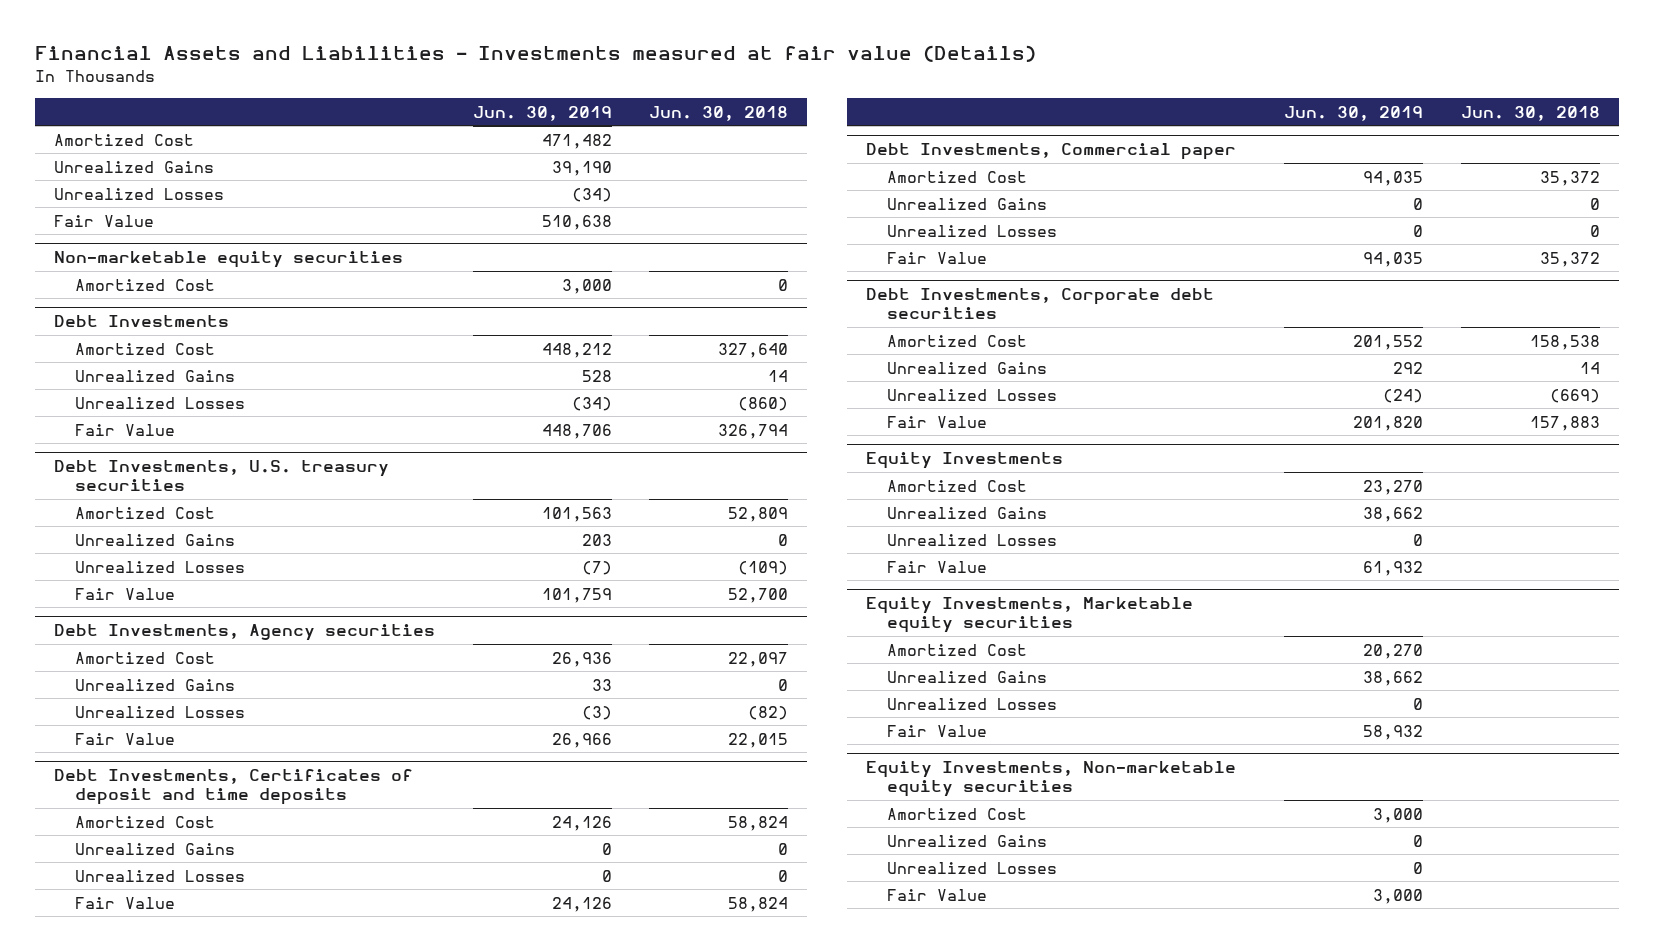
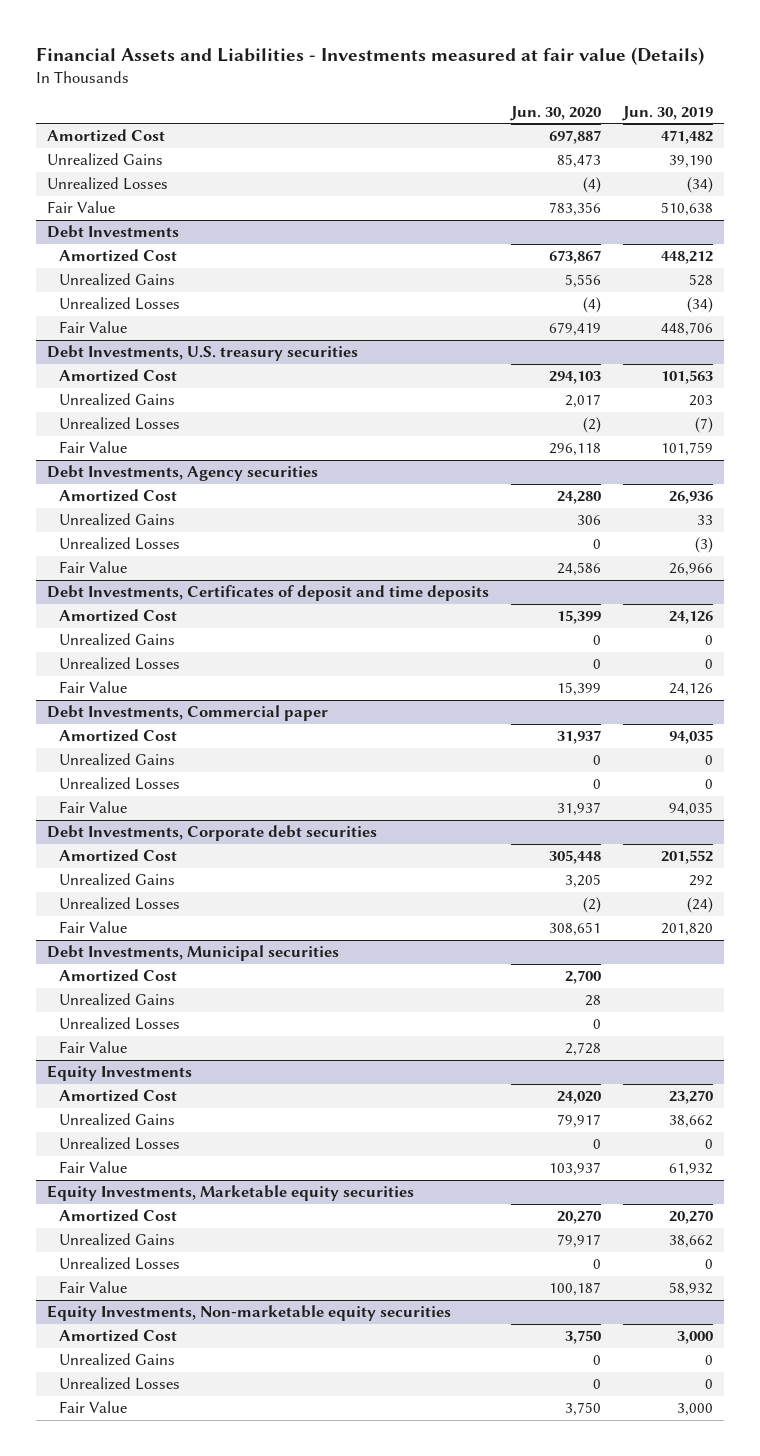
[649,105,789,121] Jun. 30, 2018 -> none
none -> [510,105,602,121] Jun. 30, 2020
[54,251,404,269] Non-marketable equity securities -> none
[74,278,215,291] Amortized Cost -> none
none -> [46,945,339,962] Debt Investments, Municipal securities
none -> [58,969,177,983] Amortized Cost
none -> [58,993,175,1007] Unrealized Gains
none -> [58,1017,180,1031] Unrealized Losses
none -> [58,1041,127,1054] Fair Value

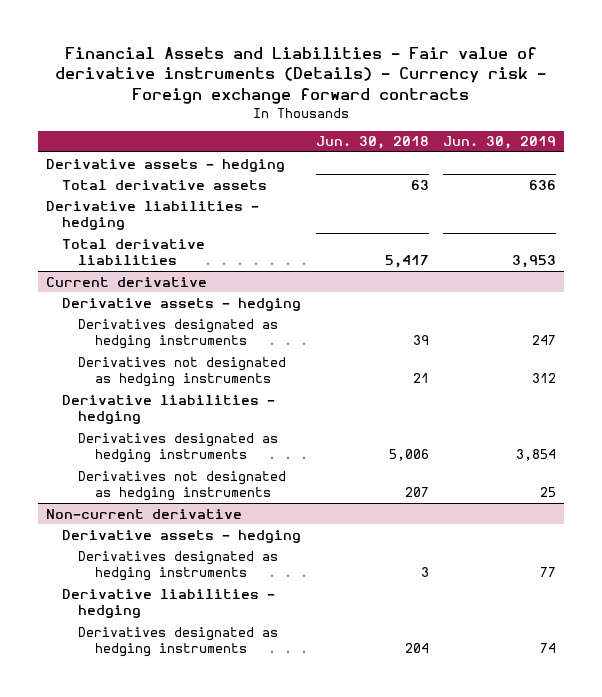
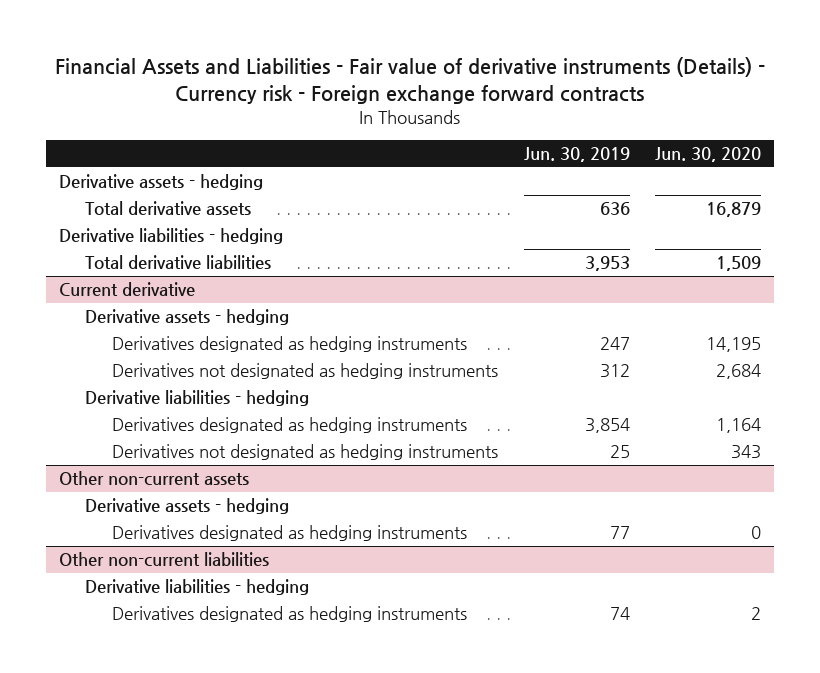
[315,136,429,150] Jun. 30, 2018 -> none
none -> [655,147,762,163] Jun. 30, 2020
[45,508,242,519] Non-current derivative -> [58,471,249,487] Other non-current assets
none -> [58,552,269,568] Other non-current liabilities

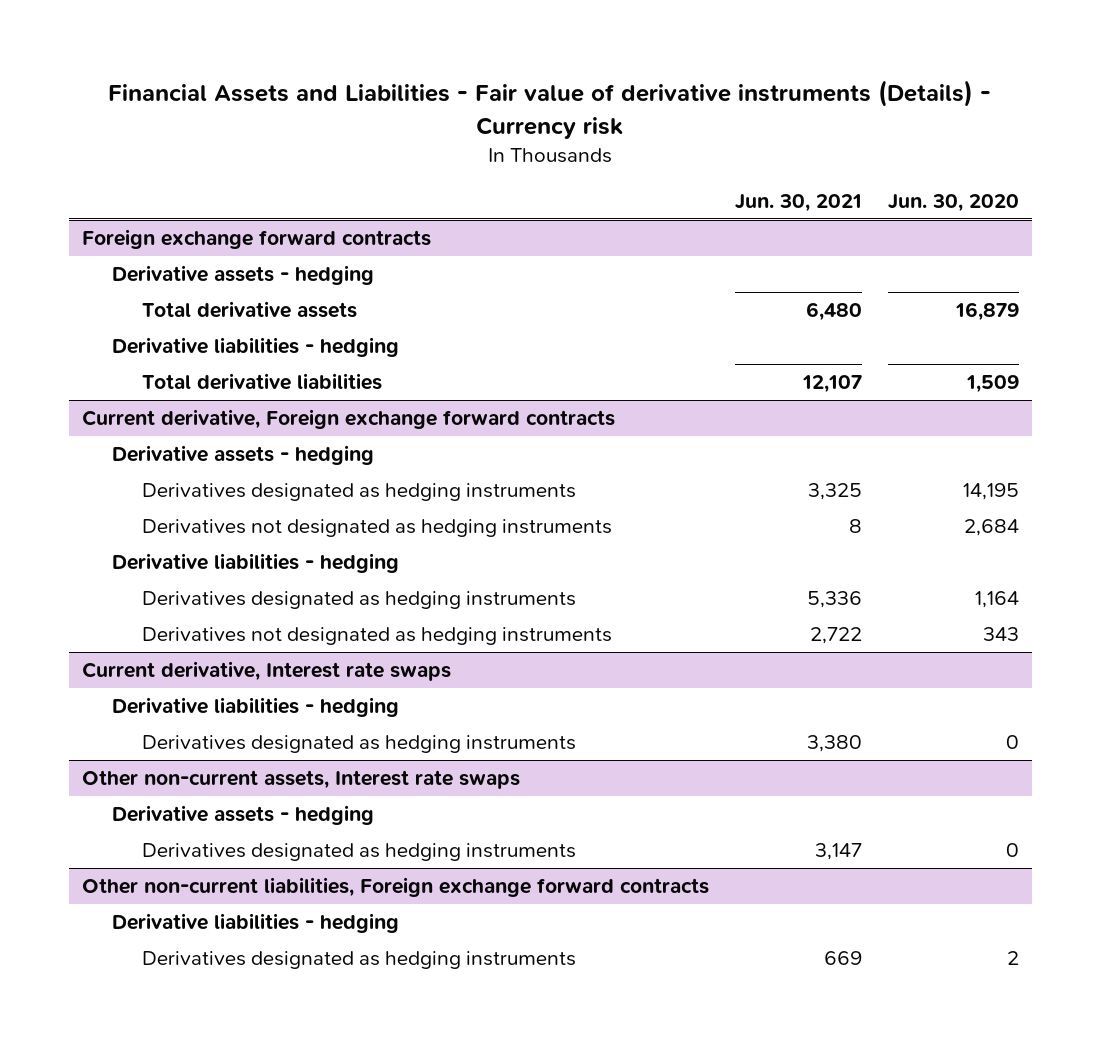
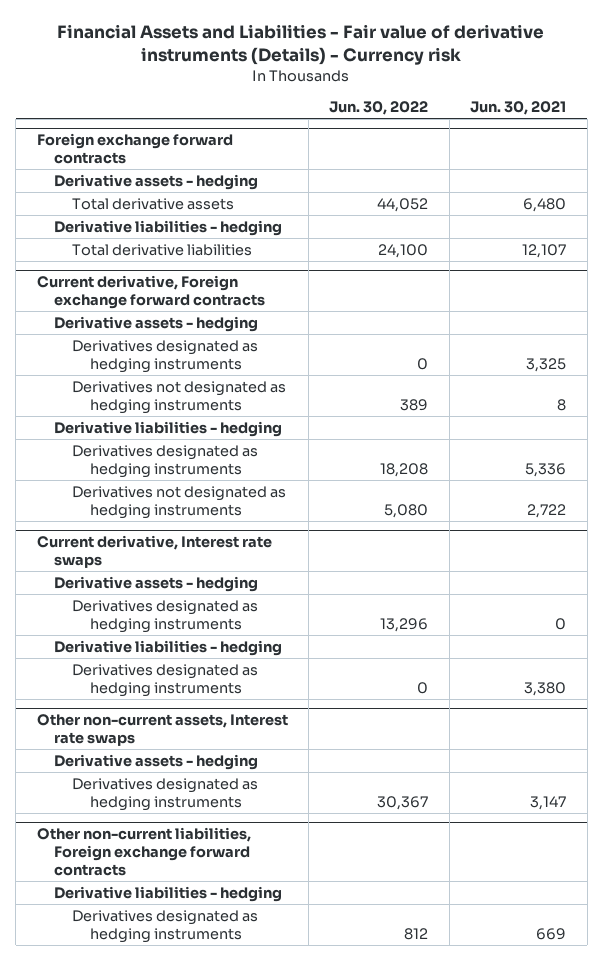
[888,193,1020,212] Jun. 30, 2020 -> none
none -> [329,101,429,116] Jun. 30, 2022
none -> [54,575,259,592] Derivative assets - hedging
none -> [71,599,258,633] Derivatives designated as hedging instruments

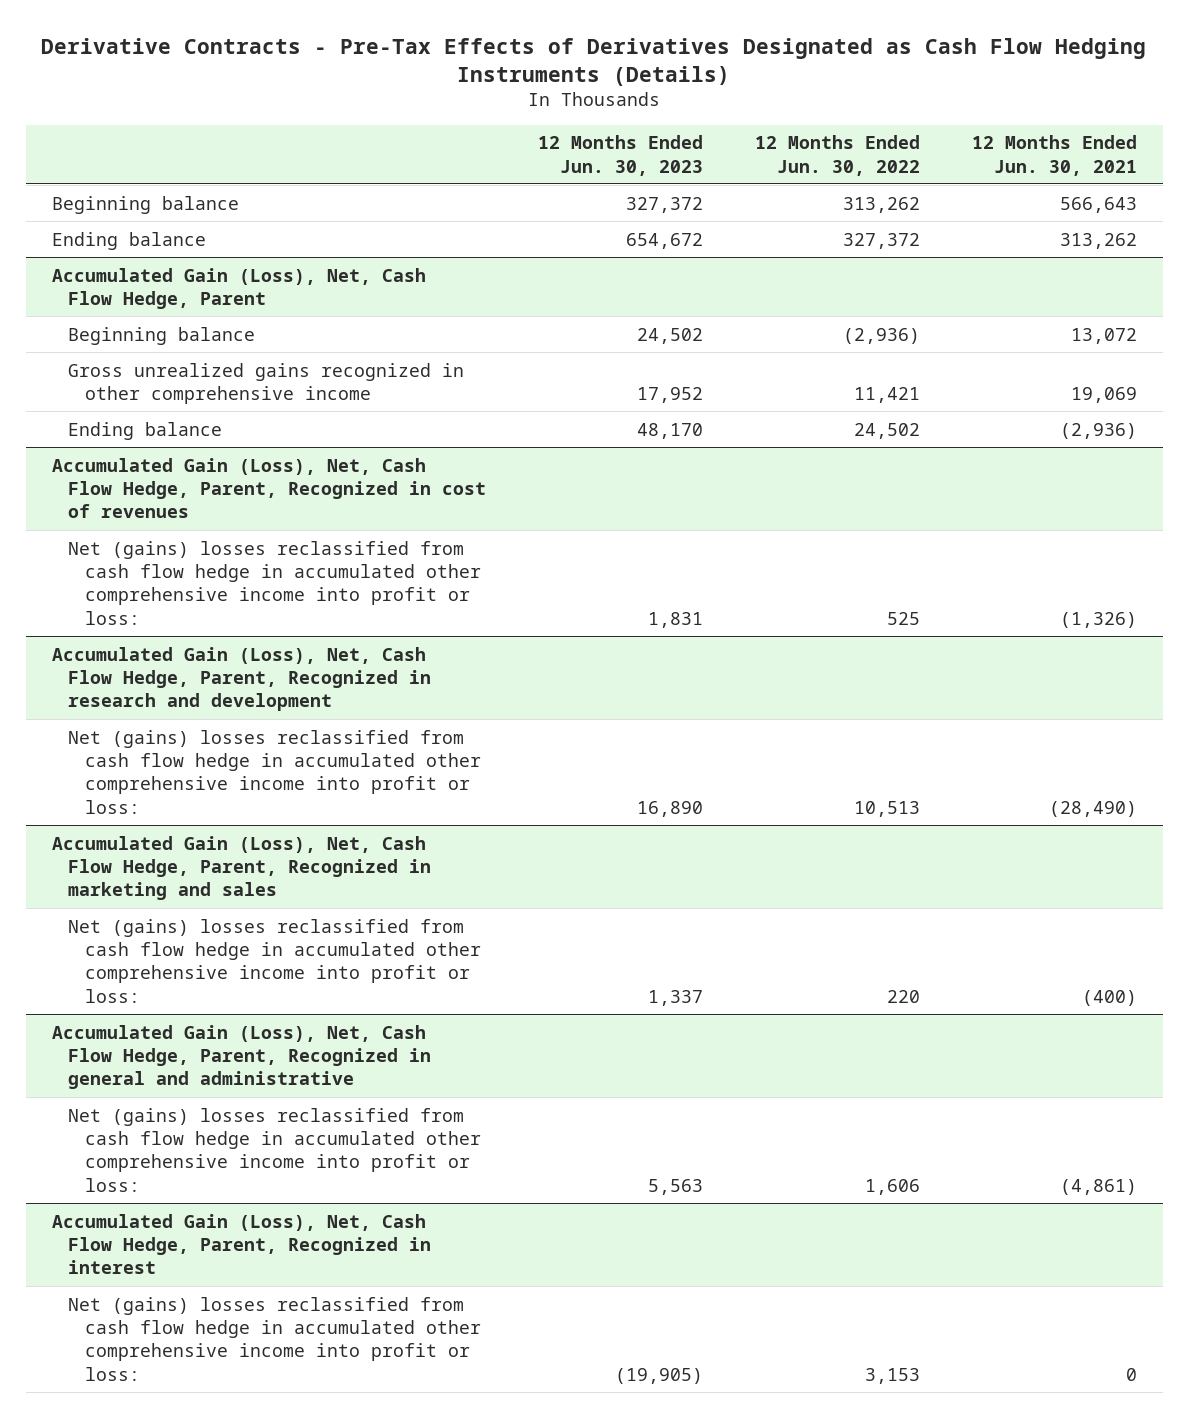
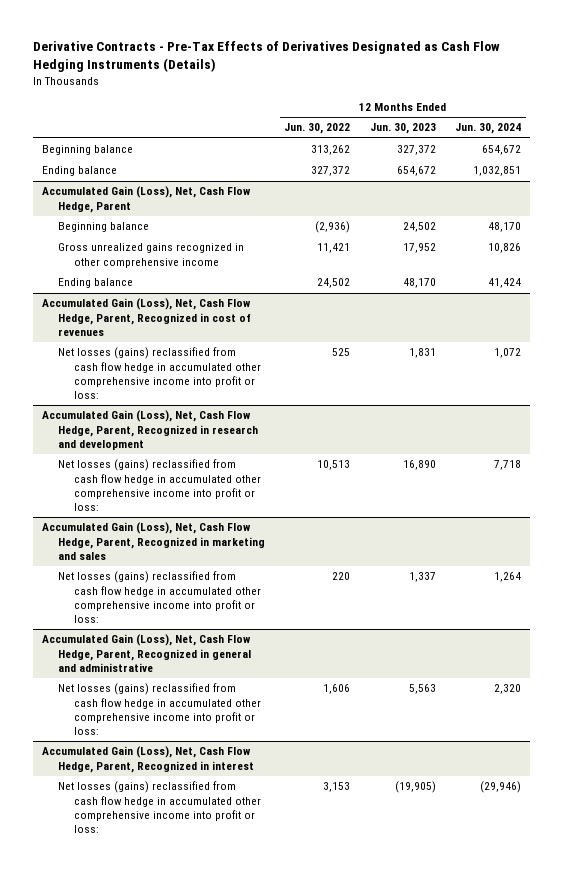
[971,135,1137,176] 12 Months Ended Jun. 30, 2021 -> none
none -> [454,123,521,135] Jun. 30, 2024
[68,540,481,625] Net (gains) losses reclassified from cash flow hedge in accumulated other comprehensive income into profit or loss: -> [58,347,262,399] Net losses (gains) reclassified from cash flow hedge in accumulated other comprehensive income into profit or loss:
[68,729,481,814] Net (gains) losses reclassified from cash flow hedge in accumulated other comprehensive income into profit or loss: -> [58,459,262,511] Net losses (gains) reclassified from cash flow hedge in accumulated other comprehensive income into profit or loss:
[68,918,481,1003] Net (gains) losses reclassified from cash flow hedge in accumulated other comprehensive income into profit or loss: -> [58,571,262,623] Net losses (gains) reclassified from cash flow hedge in accumulated other comprehensive income into profit or loss:
[68,1107,481,1192] Net (gains) losses reclassified from cash flow hedge in accumulated other comprehensive income into profit or loss: -> [58,683,262,735] Net losses (gains) reclassified from cash flow hedge in accumulated other comprehensive income into profit or loss:
[68,1296,481,1381] Net (gains) losses reclassified from cash flow hedge in accumulated other comprehensive income into profit or loss: -> [58,781,262,833] Net losses (gains) reclassified from cash flow hedge in accumulated other comprehensive income into profit or loss:

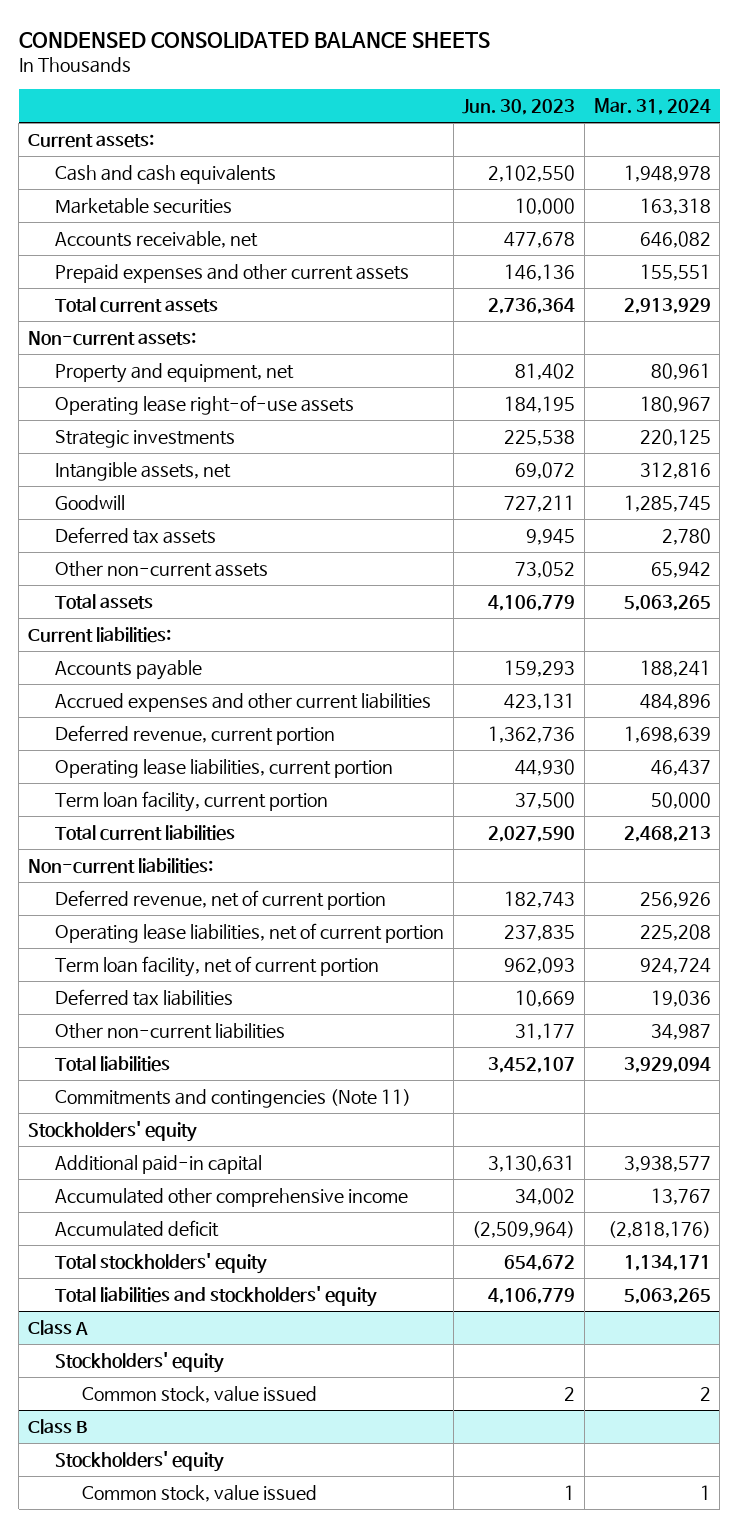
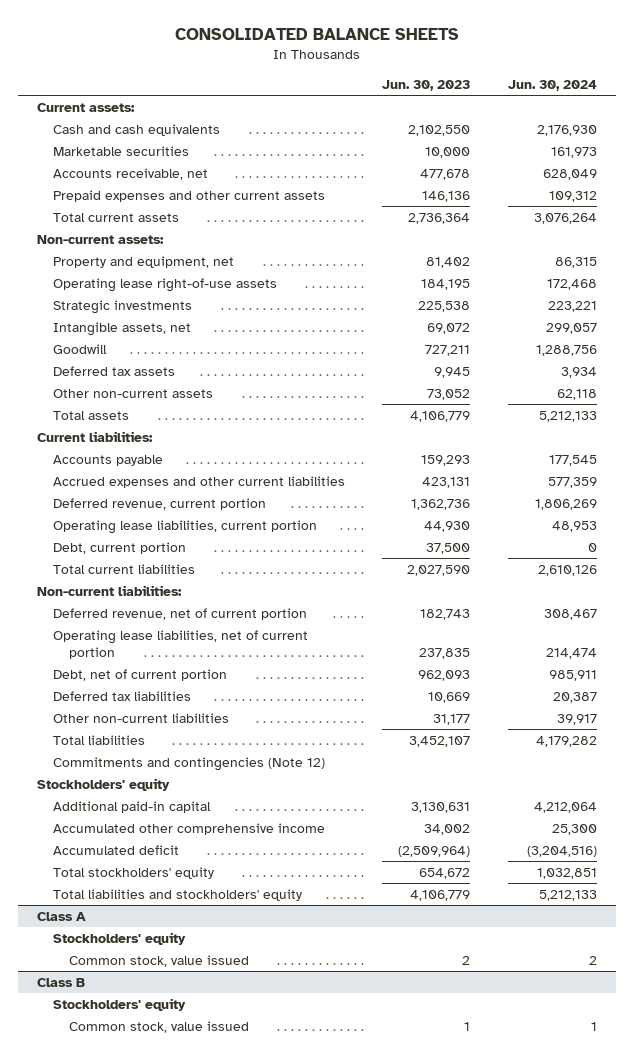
[18,31,490,48] CONDENSED CONSOLIDATED BALANCE SHEETS -> [174,27,459,40] CONSOLIDATED BALANCE SHEETS
[593,98,711,116] Mar. 31, 2024 -> none
none -> [507,79,597,91] Jun. 30, 2024
[55,791,329,813] Term loan facility, current portion -> [52,541,186,554] Debt, current portion
[55,956,380,978] Term loan facility, net of current portion -> [52,668,227,681] Debt, net of current portion
[55,1089,412,1109] Commitments and contingencies (Note 11) -> [52,756,325,771] Commitments and contingencies (Note 12)

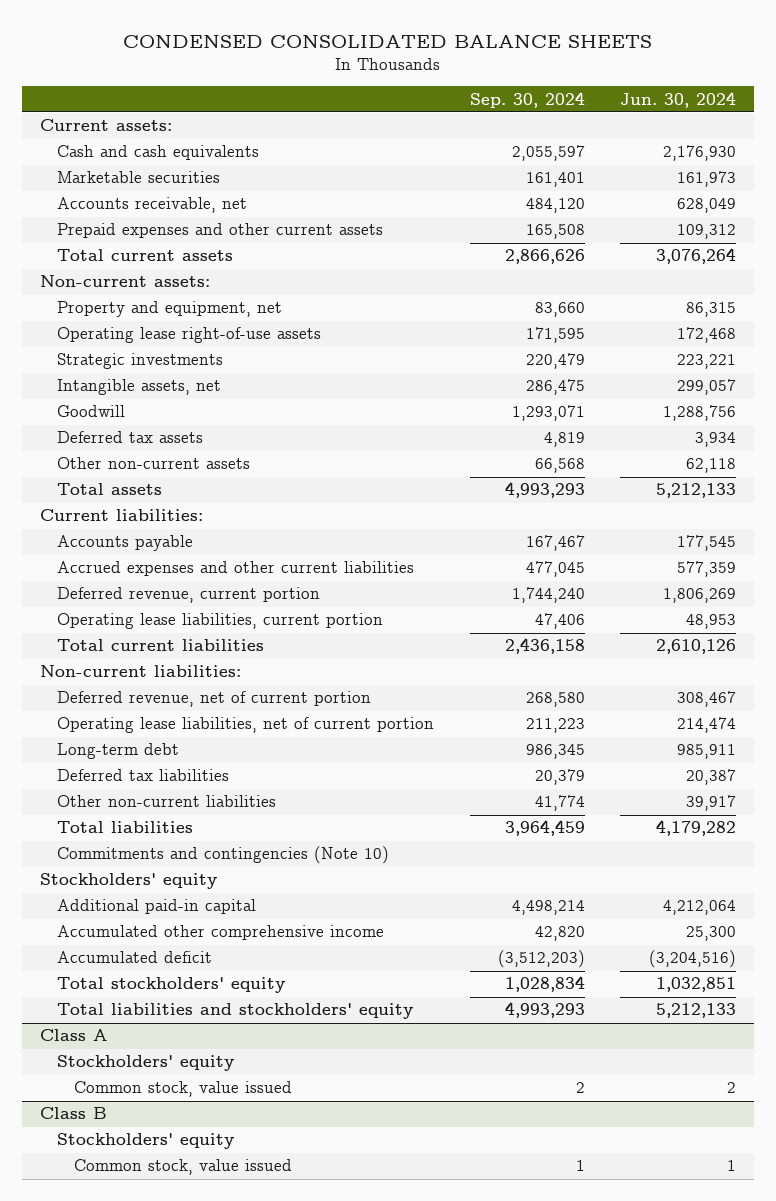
[174,27,459,40] CONSOLIDATED BALANCE SHEETS -> [123,34,653,48] CONDENSED CONSOLIDATED BALANCE SHEETS
[382,79,471,91] Jun. 30, 2023 -> none
none -> [469,91,585,108] Sep. 30, 2024
[52,541,186,554] Debt, current portion -> none
[52,668,227,681] Debt, net of current portion -> [56,743,179,760] Long-term debt
[52,756,325,771] Commitments and contingencies (Note 12) -> [56,846,389,865] Commitments and contingencies (Note 10)

